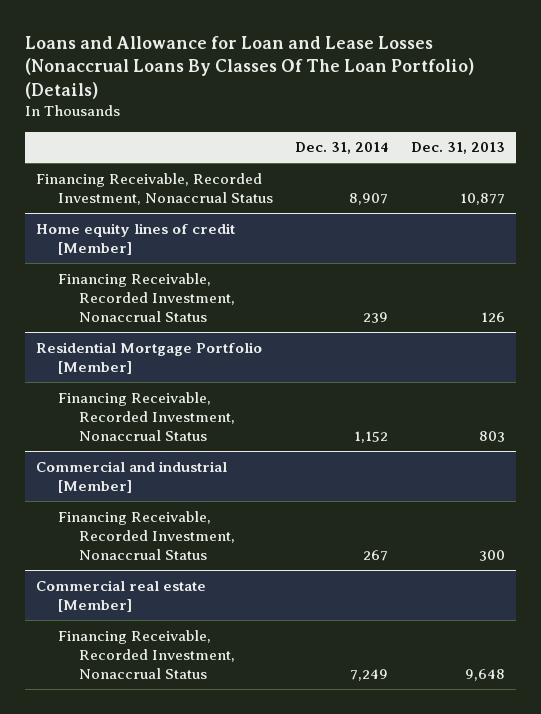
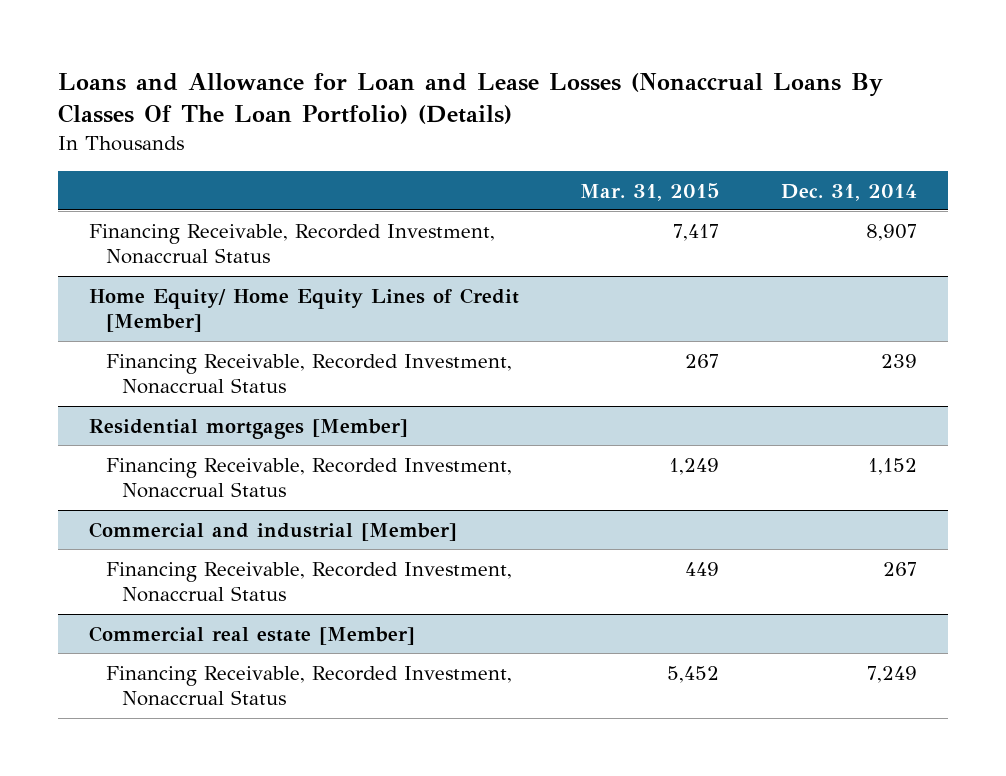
[411,142,506,155] Dec. 31, 2013 -> none
none -> [580,182,720,201] Mar. 31, 2015
[36,222,236,255] Home equity lines of credit [Member] -> [88,287,519,333] Home Equity/ Home Equity Lines of Credit [Member]
[36,341,263,374] Residential Mortgage Portfolio [Member] -> [88,418,408,439] Residential mortgages [Member]

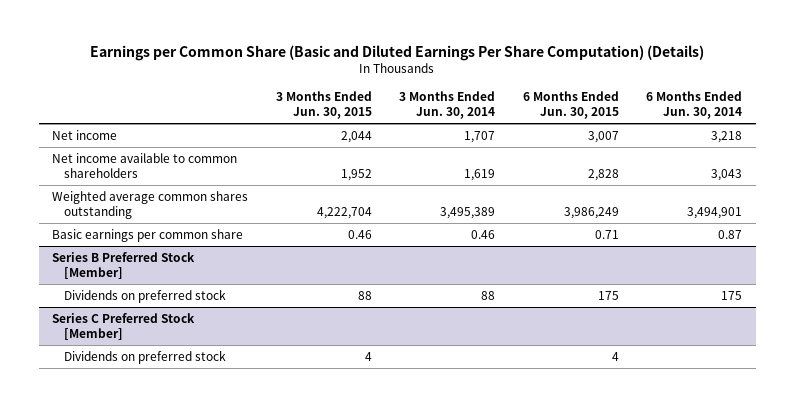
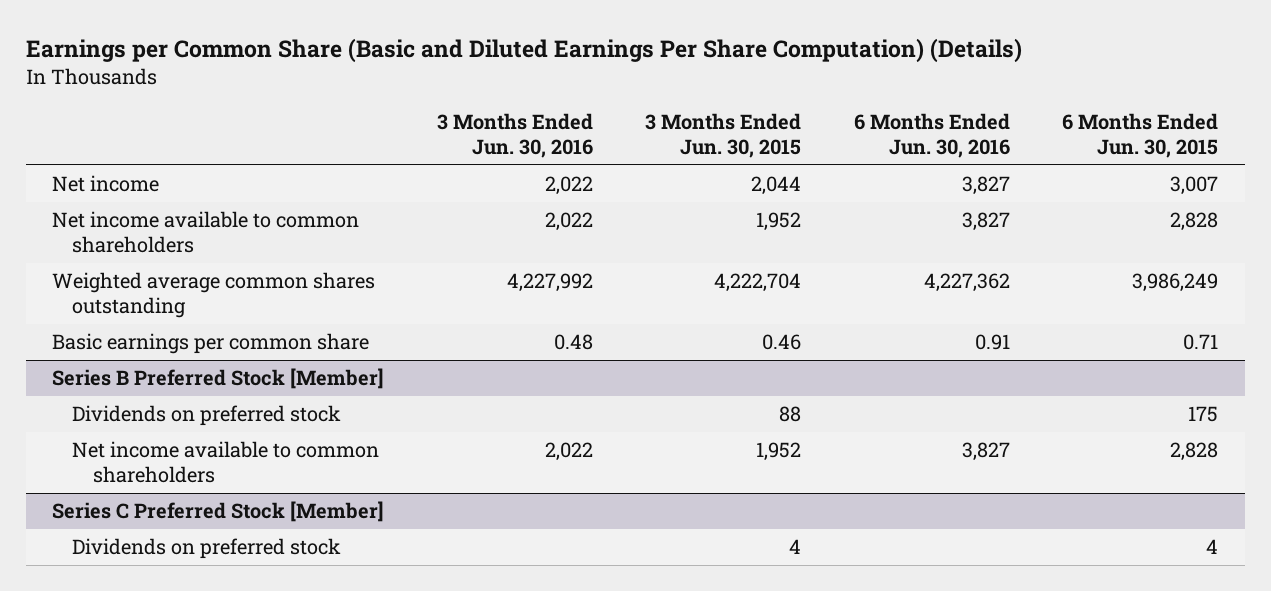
[399,91,496,120] 3 Months Ended Jun. 30, 2014 -> none
[646,91,743,120] 6 Months Ended Jun. 30, 2014 -> none
none -> [436,112,593,158] 3 Months Ended Jun. 30, 2016
none -> [853,112,1010,158] 6 Months Ended Jun. 30, 2016
none -> [72,441,380,484] Net income available to common shareholders

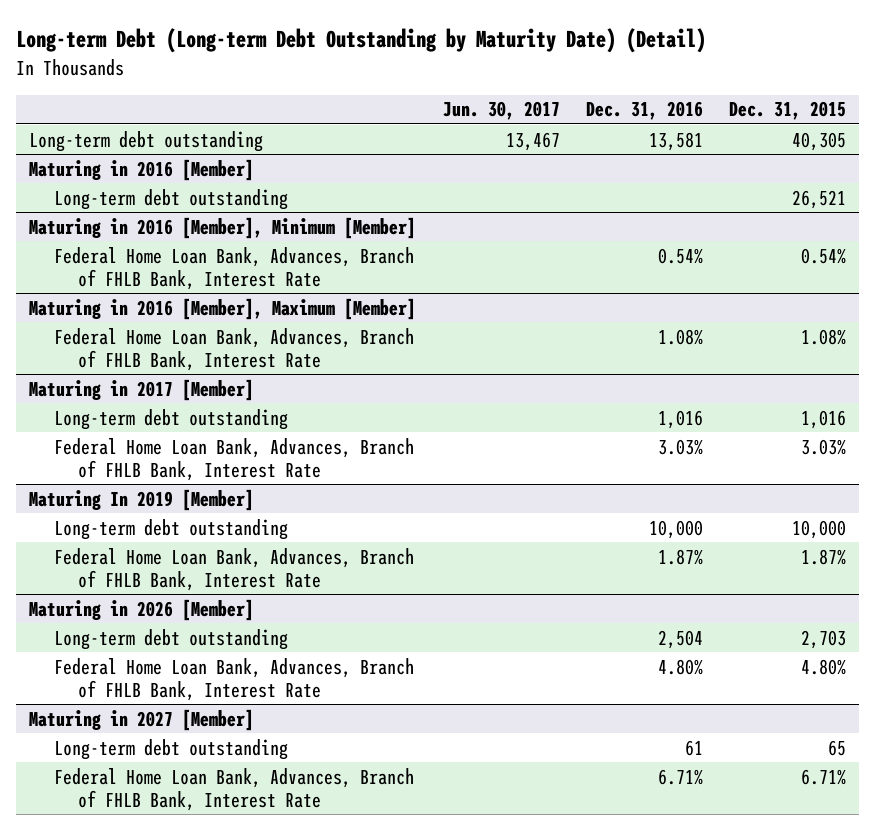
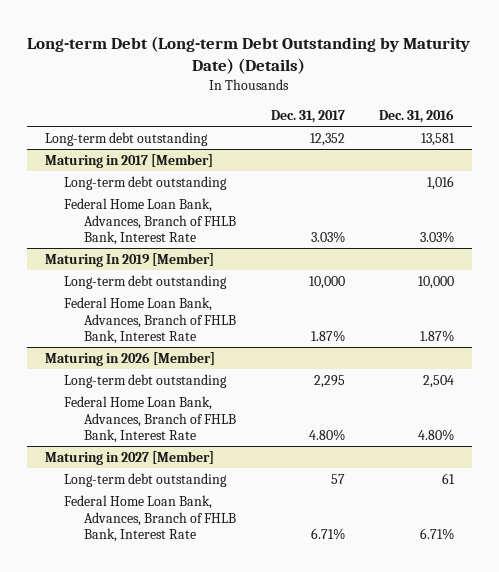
[16,28,707,54] Long-term Debt (Long-term Debt Outstanding by Maturity Date) (Detail) -> [27,36,471,75] Long-term Debt (Long-term Debt Outstanding by Maturity Date) (Details)
[442,101,560,121] Jun. 30, 2017 -> none
[729,101,847,121] Dec. 31, 2015 -> none
none -> [270,110,345,124] Dec. 31, 2017
[29,158,255,181] Maturing in 2016 [Member] -> none
[53,188,288,210] Long-term debt outstanding -> none
[29,216,417,239] Maturing in 2016 [Member], Minimum [Member] -> none
[53,246,414,290] Federal Home Loan Bank, Advances, Branch of FHLB Bank, Interest Rate -> none
[29,297,417,320] Maturing in 2016 [Member], Maximum [Member] -> none
[53,327,414,371] Federal Home Loan Bank, Advances, Branch of FHLB Bank, Interest Rate -> none

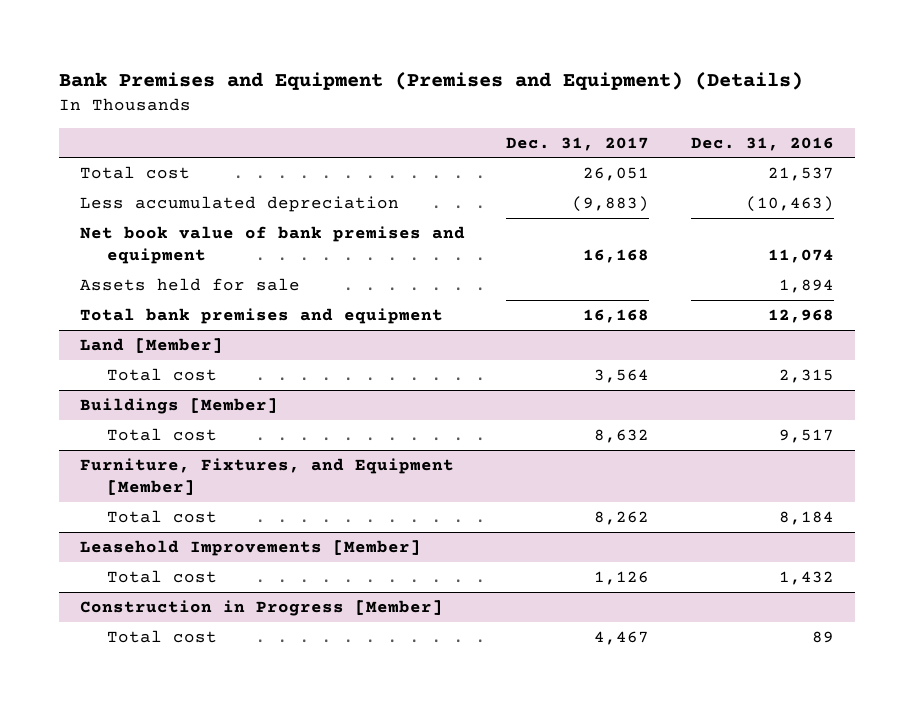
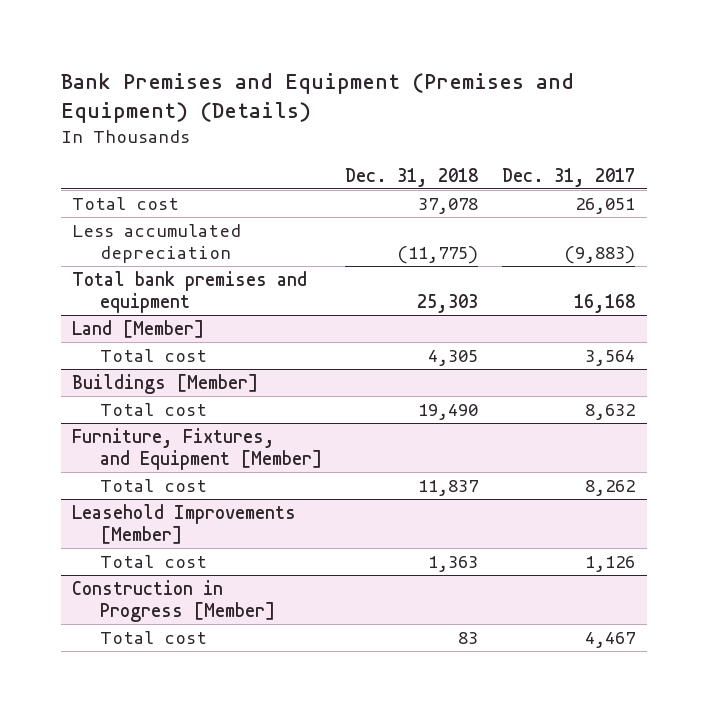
[690,136,834,151] Dec. 31, 2016 -> none
none -> [345,167,479,187] Dec. 31, 2018
[79,225,465,265] Net book value of bank premises and equipment -> none
[79,277,300,291] Assets held for sale -> none

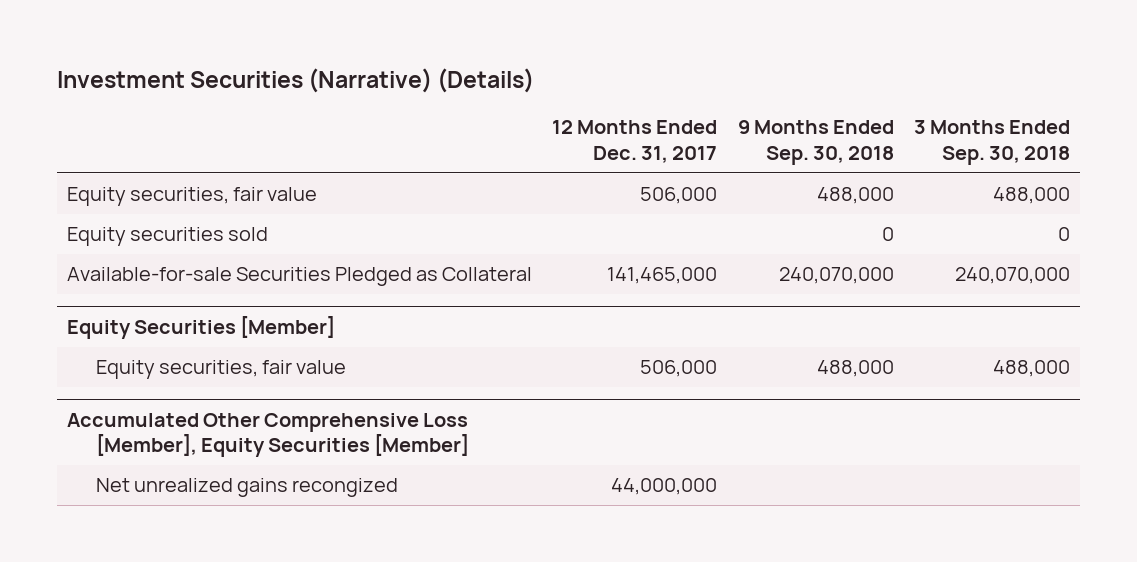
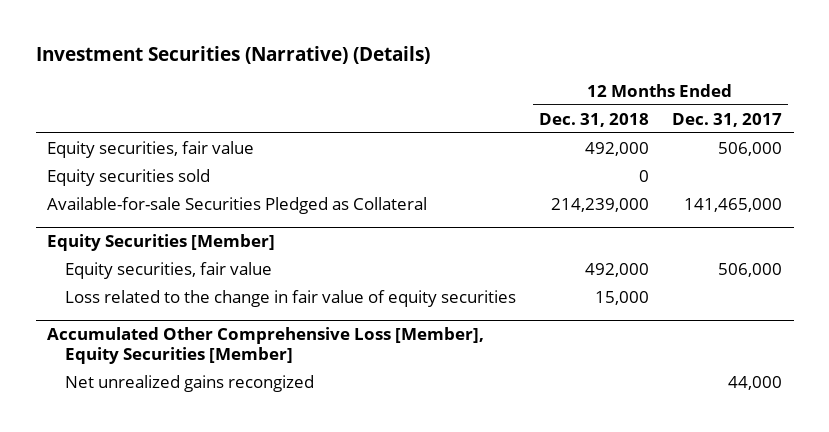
[737,120,894,166] 9 Months Ended Sep. 30, 2018 -> none
[914,120,1071,166] 3 Months Ended Sep. 30, 2018 -> none
none -> [538,112,649,127] Dec. 31, 2018
none -> [64,289,516,307] Loss related to the change in fair value of equity securities
[611,478,718,496] 44,000,000 -> [727,375,782,390] 44,000

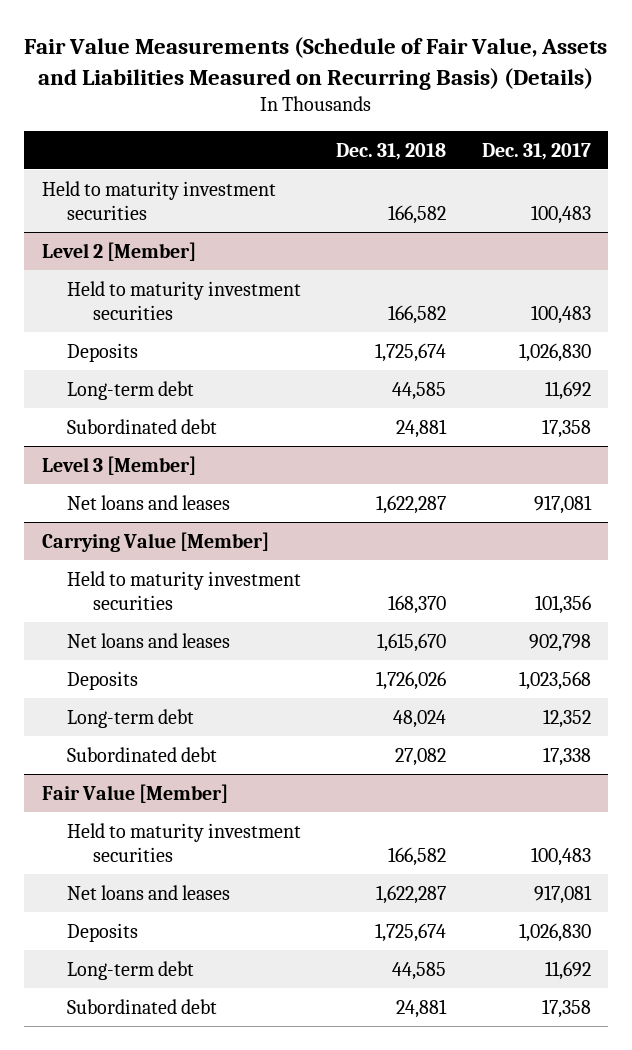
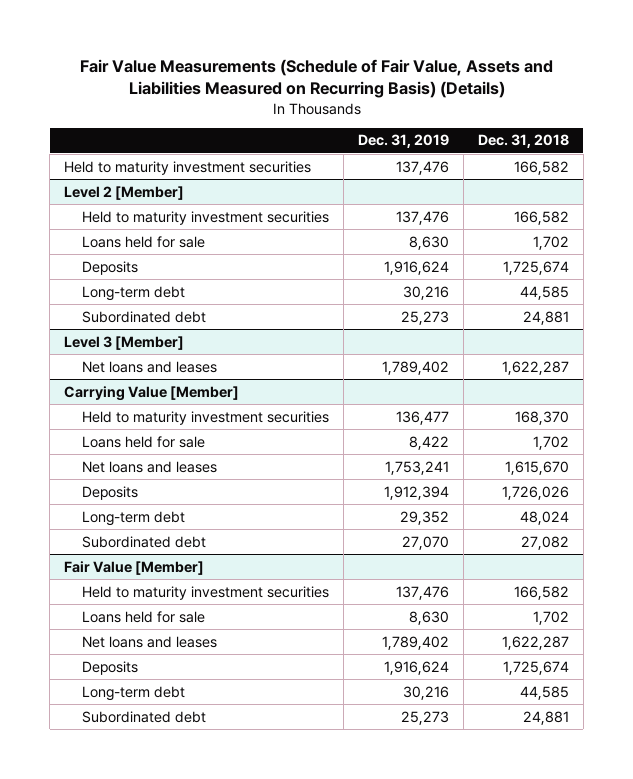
[481,142,591,160] Dec. 31, 2017 -> none
none -> [358,134,450,149] Dec. 31, 2019
none -> [82,235,206,248] Loans held for sale
none -> [82,435,206,448] Loans held for sale
none -> [82,610,206,623] Loans held for sale

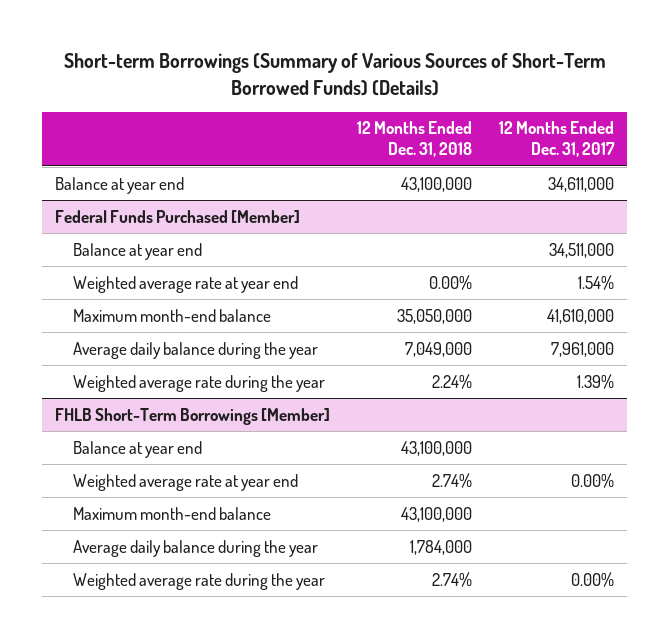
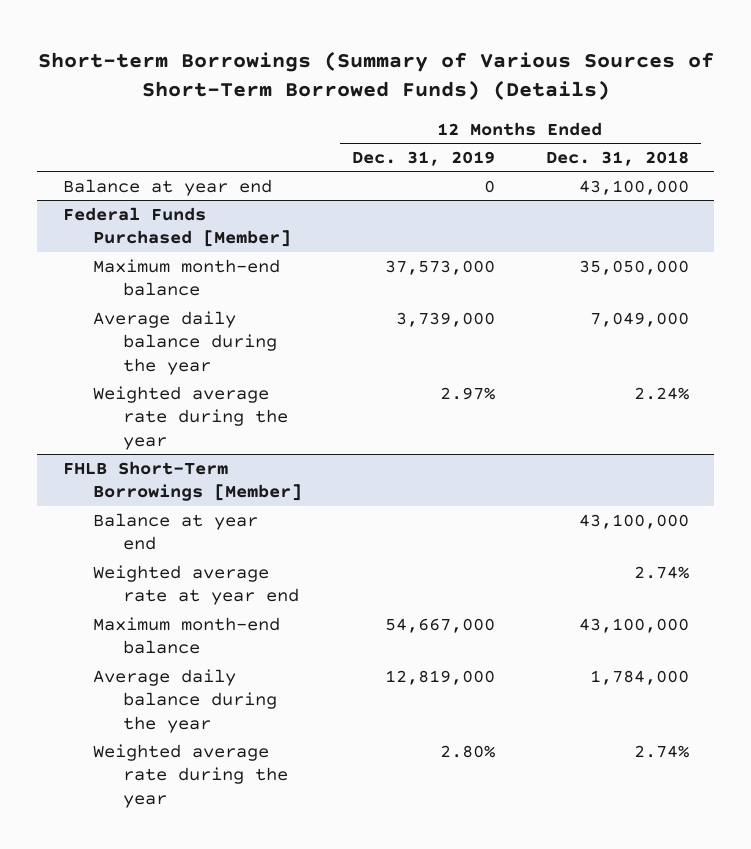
[499,121,616,158] 12 Months Ended Dec. 31, 2017 -> none
none -> [352,150,496,166] Dec. 31, 2019
[73,242,203,260] Balance at year end -> none
[73,275,299,293] Weighted average rate at year end -> none

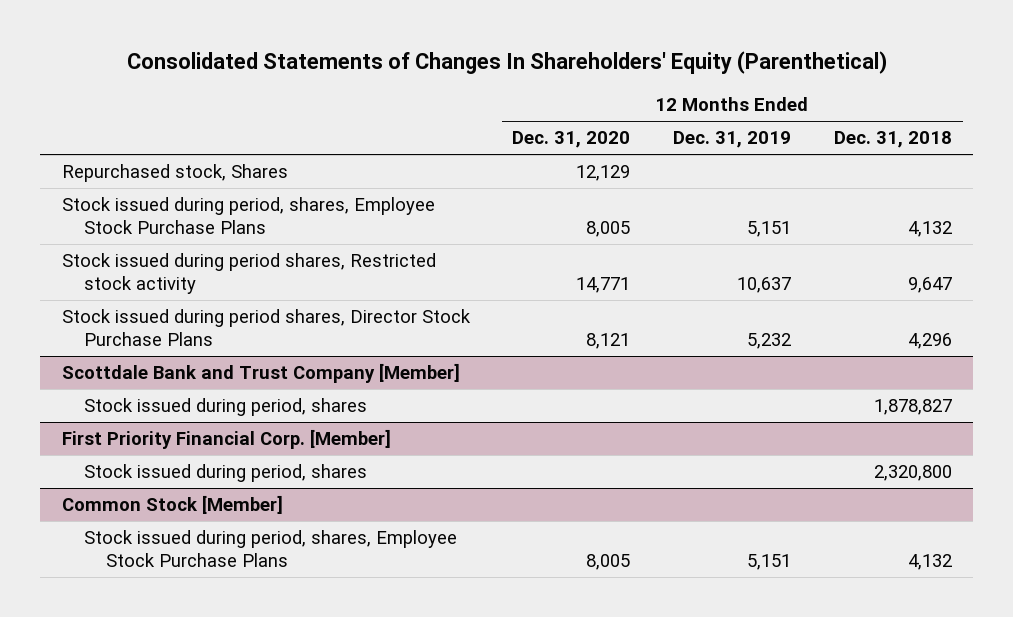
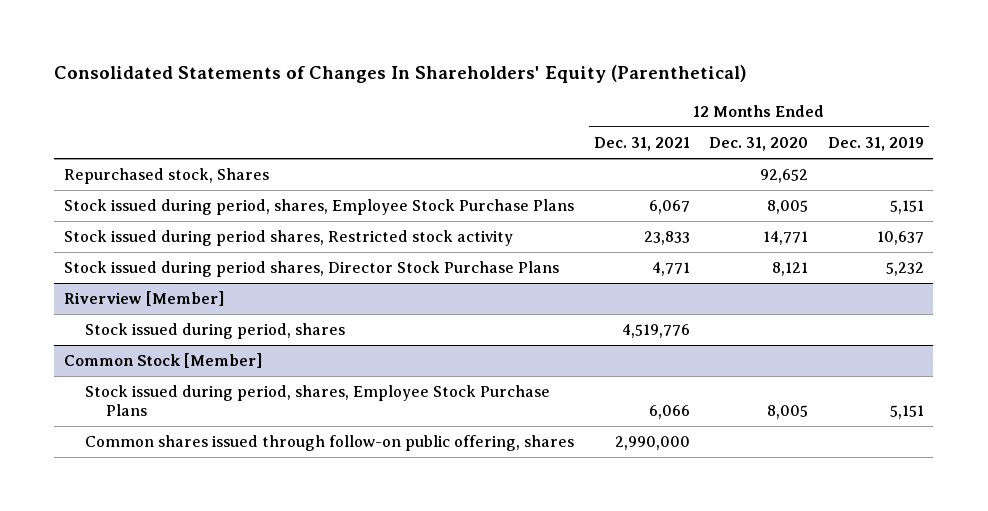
[833,131,952,149] Dec. 31, 2018 -> none
none -> [593,136,690,151] Dec. 31, 2021
[576,165,631,182] 12,129 -> [760,169,809,184] 92,652
[61,363,460,384] Scottdale Bank and Trust Company [Member] -> none
[83,398,367,417] Stock issued during period, shares -> none
[61,429,391,450] First Priority Financial Corp. [Member] -> none
none -> [64,291,225,307] Riverview [Member]
none -> [85,435,575,452] Common shares issued through follow-on public offering, shares

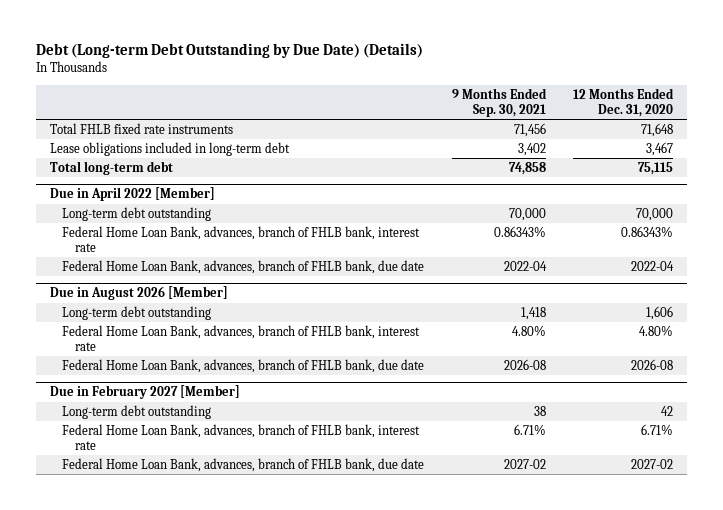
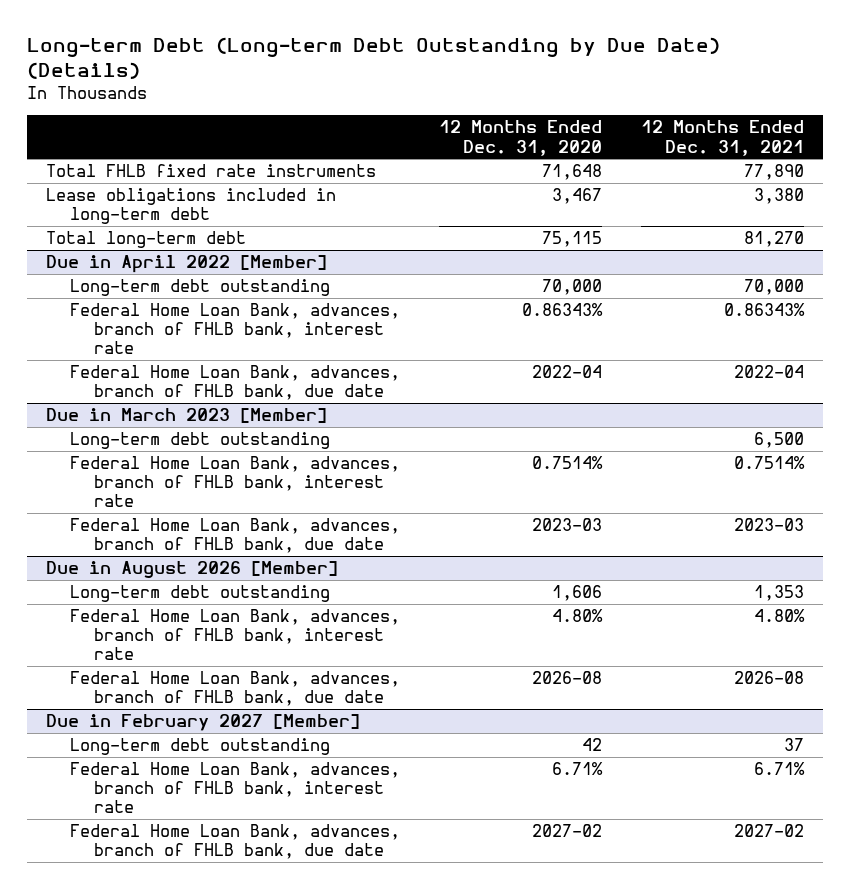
[35,43,423,59] Debt (Long-term Debt Outstanding by Due Date) (Details) -> [26,36,720,80] Long-term Debt (Long-term Debt Outstanding by Due Date) (Details)
[451,87,547,117] 9 Months Ended Sep. 30, 2021 -> none
none -> [640,120,804,156] 12 Months Ended Dec. 31, 2021
none -> [45,408,327,424] Due in March 2023 [Member]
none -> [70,432,331,450] Long-term debt outstanding
none -> [70,456,401,508] Federal Home Loan Bank, advances, branch of FHLB bank, interest rate
none -> [70,518,401,554] Federal Home Loan Bank, advances, branch of FHLB bank, due date

